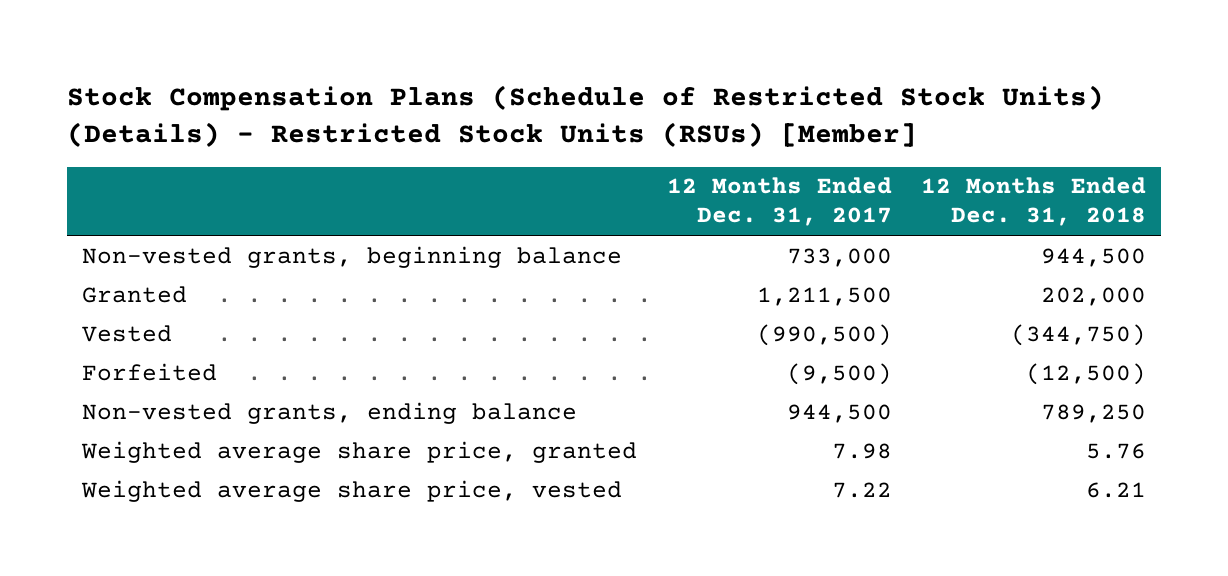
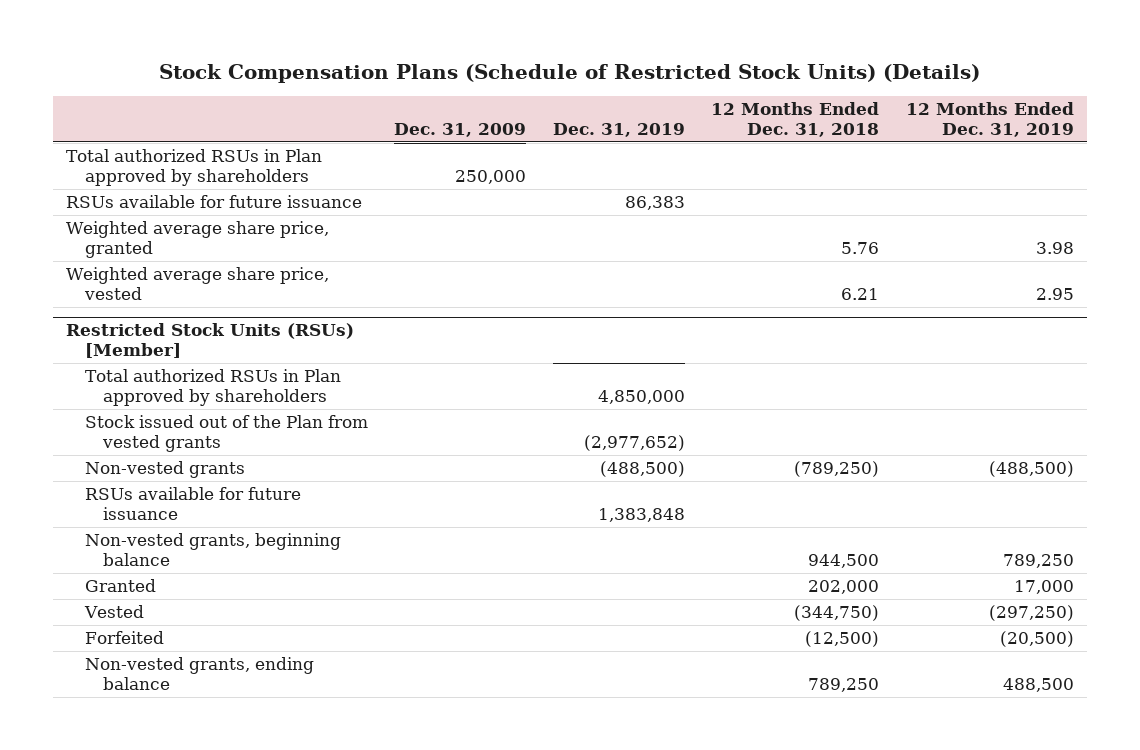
[66,84,1104,148] Stock Compensation Plans (Schedule of Restricted Stock Units) (Details) - Restricted Stock Units (RSUs) [Member] -> [158,64,980,84] Stock Compensation Plans (Schedule of Restricted Stock Units) (Details)
[666,177,892,227] 12 Months Ended Dec. 31, 2017 -> none
none -> [394,123,527,138] Dec. 31, 2009
none -> [552,123,685,138] Dec. 31, 2019
none -> [905,102,1074,138] 12 Months Ended Dec. 31, 2019
none -> [66,149,323,187] Total authorized RSUs in Plan approved by shareholders
none -> [66,195,363,209] RSUs available for future issuance
[80,440,637,463] Weighted average share price, granted -> [66,221,330,259] Weighted average share price, granted
[80,479,622,502] Weighted average share price, vested -> [66,267,330,301] Weighted average share price, vested
none -> [66,323,355,359] Restricted Stock Units (RSUs) [Member]
none -> [84,369,341,407] Total authorized RSUs in Plan approved by shareholders
none -> [84,415,368,453] Stock issued out of the Plan from vested grants
none -> [84,461,245,479] Non-vested grants
none -> [84,487,301,521] RSUs available for future issuance

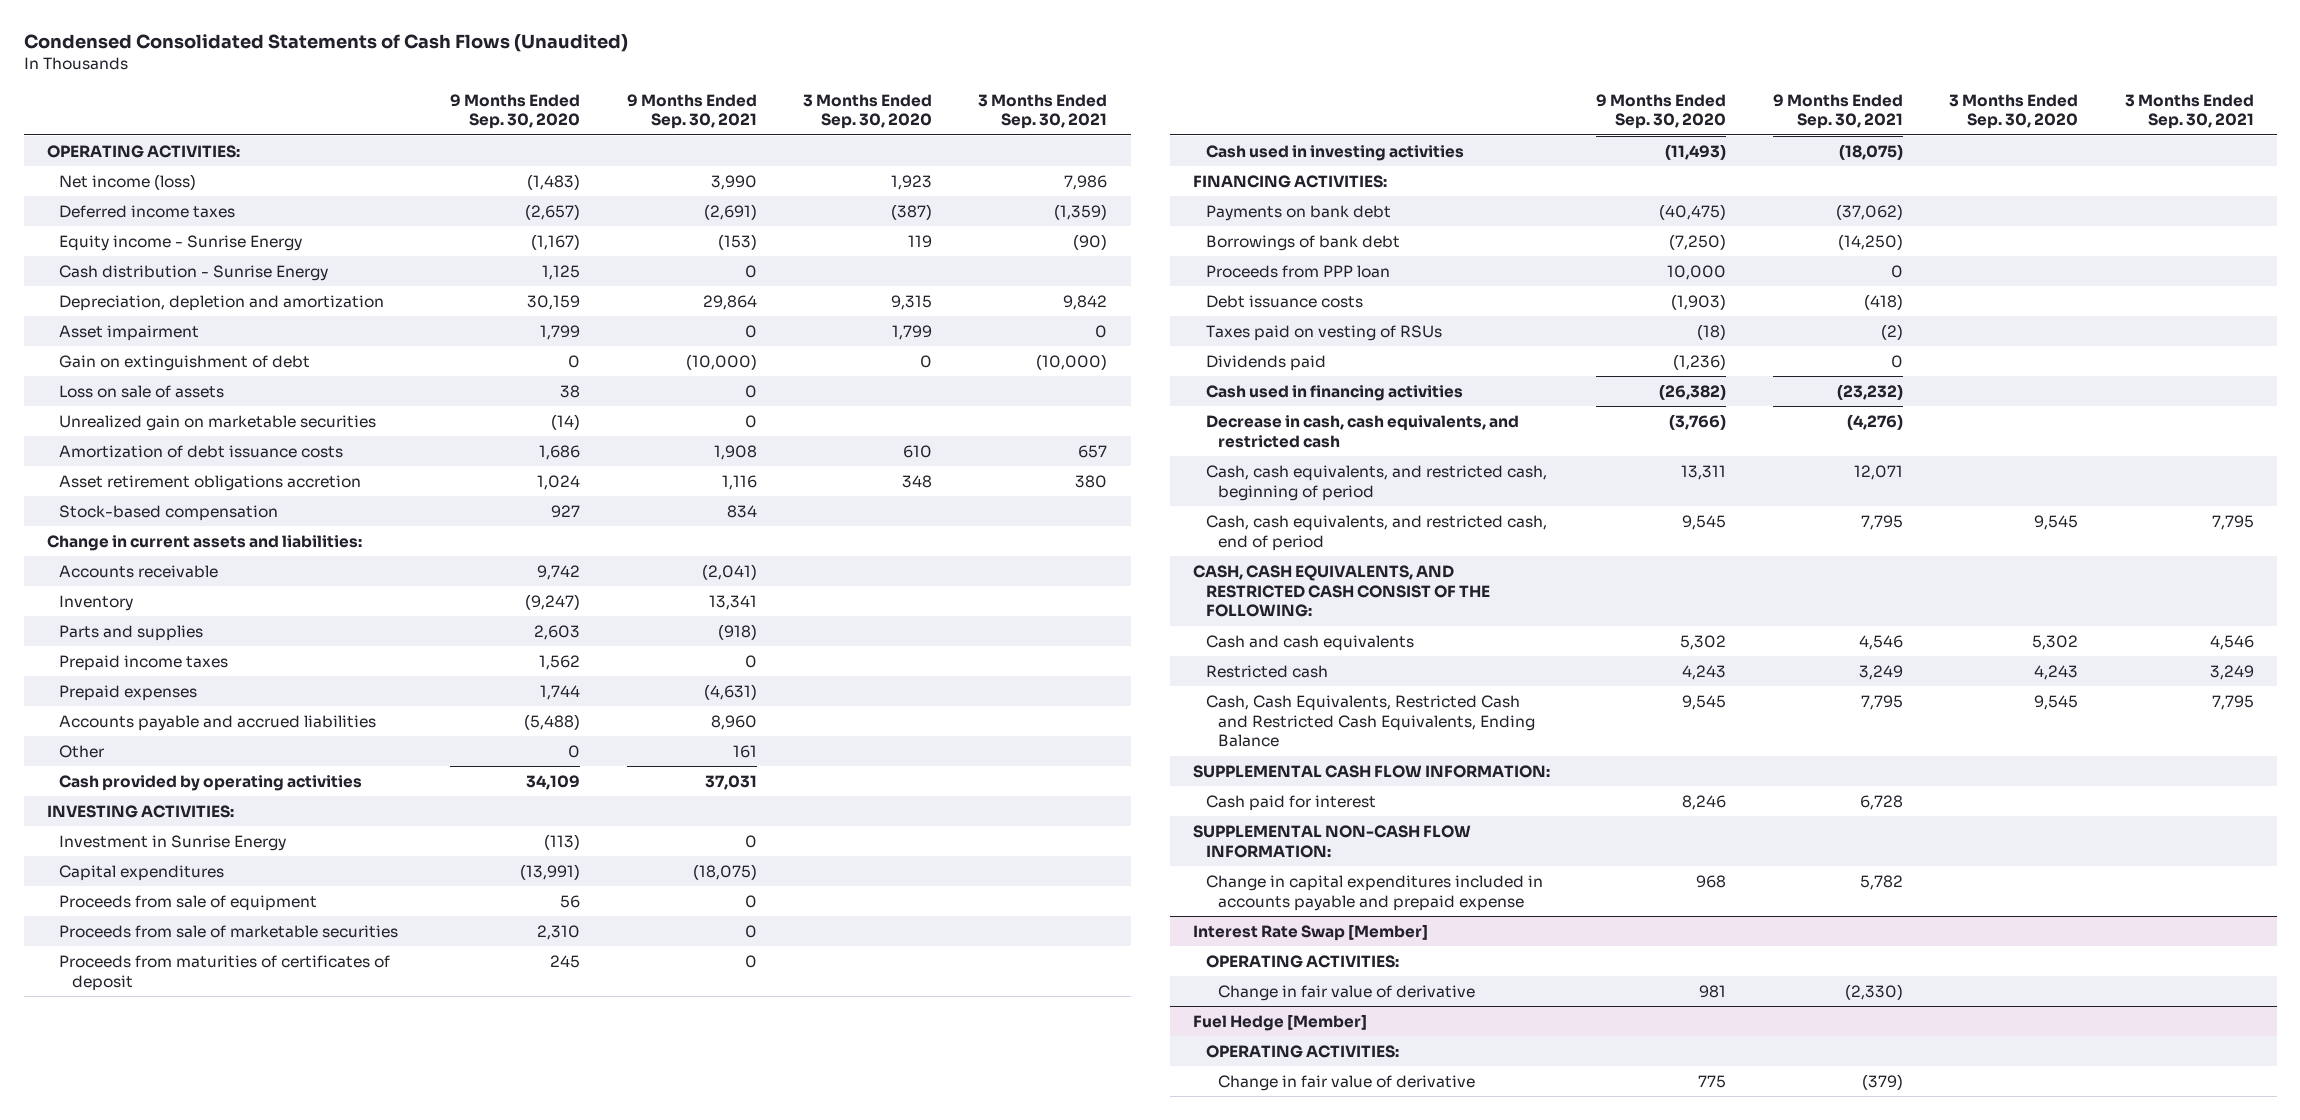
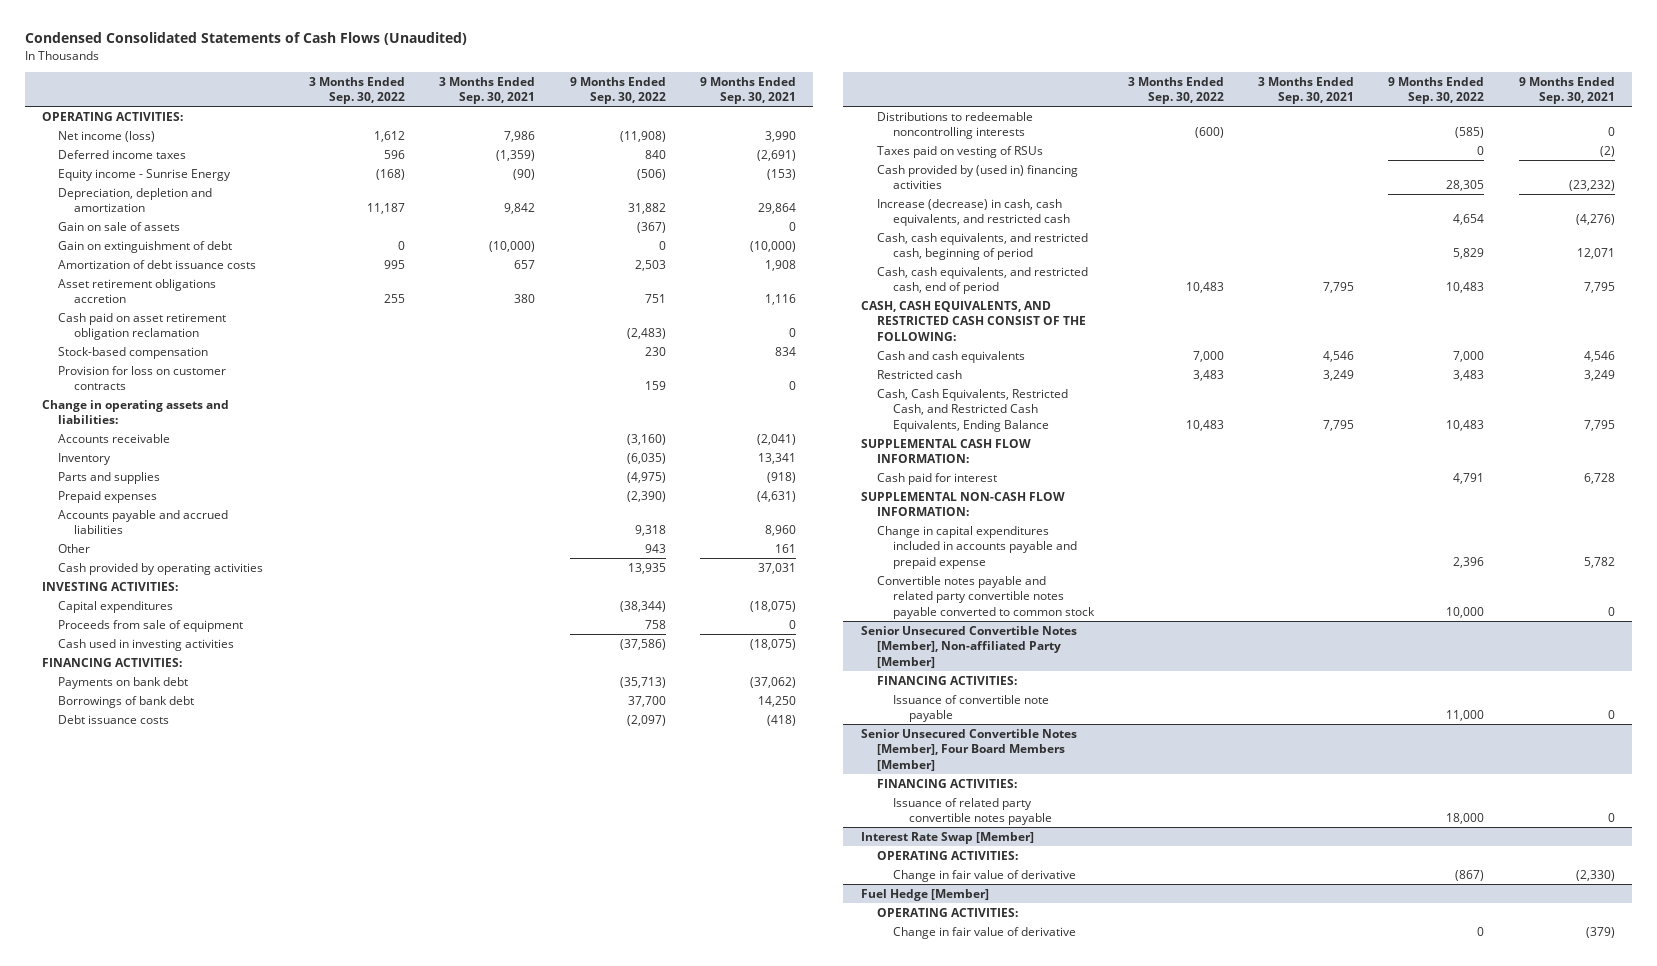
[450,93,581,130] 9 Months Ended Sep. 30, 2020 -> none
[802,93,932,130] 3 Months Ended Sep. 30, 2020 -> none
none -> [309,76,406,105] 3 Months Ended Sep. 30, 2022
none -> [569,76,666,105] 9 Months Ended Sep. 30, 2022
[59,264,329,281] Cash distribution - Sunrise Energy -> none
[59,324,200,341] Asset impairment -> none
none -> [57,221,180,231] Gain on sale of assets
[59,384,225,398] Loss on sale of assets -> none
[59,414,377,431] Unrealized gain on marketable securities -> none
none -> [57,312,226,341] Cash paid on asset retirement obligation reclamation
none -> [57,365,226,391] Provision for loss on customer contracts
[46,534,362,551] Change in current assets and liabilities: -> [41,399,229,425] Change in operating assets and liabilities:
[59,654,229,671] Prepaid income taxes -> none
[59,834,287,851] Investment in Sunrise Energy -> none
[59,924,399,938] Proceeds from sale of marketable securities -> none
[59,954,391,991] Proceeds from maturities of certificates of deposit -> none
[1205,264,1390,278] Proceeds from PPP loan -> none
[1837,233,1903,250] (14,250) -> [757,695,796,707] 14,250
none -> [876,111,1033,140] Distributions to redeemable noncontrolling interests
[1205,354,1326,371] Dividends paid -> none
[1205,384,1463,401] Cash used in financing activities -> [876,164,1078,190] Cash provided by (used in) financing activities
[1205,414,1519,448] Decrease in cash, cash equivalents, and restricted cash -> [876,198,1070,227] Increase (decrease) in cash, cash equivalents, and restricted cash
[1205,694,1536,748] Cash, Cash Equivalents, Restricted Cash and Restricted Cash Equivalents, Ending Balance -> [876,388,1068,432] Cash, Cash Equivalents, Restricted Cash, and Restricted Cash Equivalents, Ending Balance
none -> [876,575,1095,619] Convertible notes payable and related party convertible notes payable converted to common stock
none -> [860,625,1077,668] Senior Unsecured Convertible Notes [Member], Non-affiliated Party [Member]
none -> [876,675,1017,685] FINANCING ACTIVITIES:
none -> [892,694,1049,723] Issuance of convertible note payable
none -> [860,728,1077,771] Senior Unsecured Convertible Notes [Member], Four Board Members [Member]
none -> [876,778,1017,788] FINANCING ACTIVITIES:
none -> [892,797,1052,826] Issuance of related party convertible notes payable

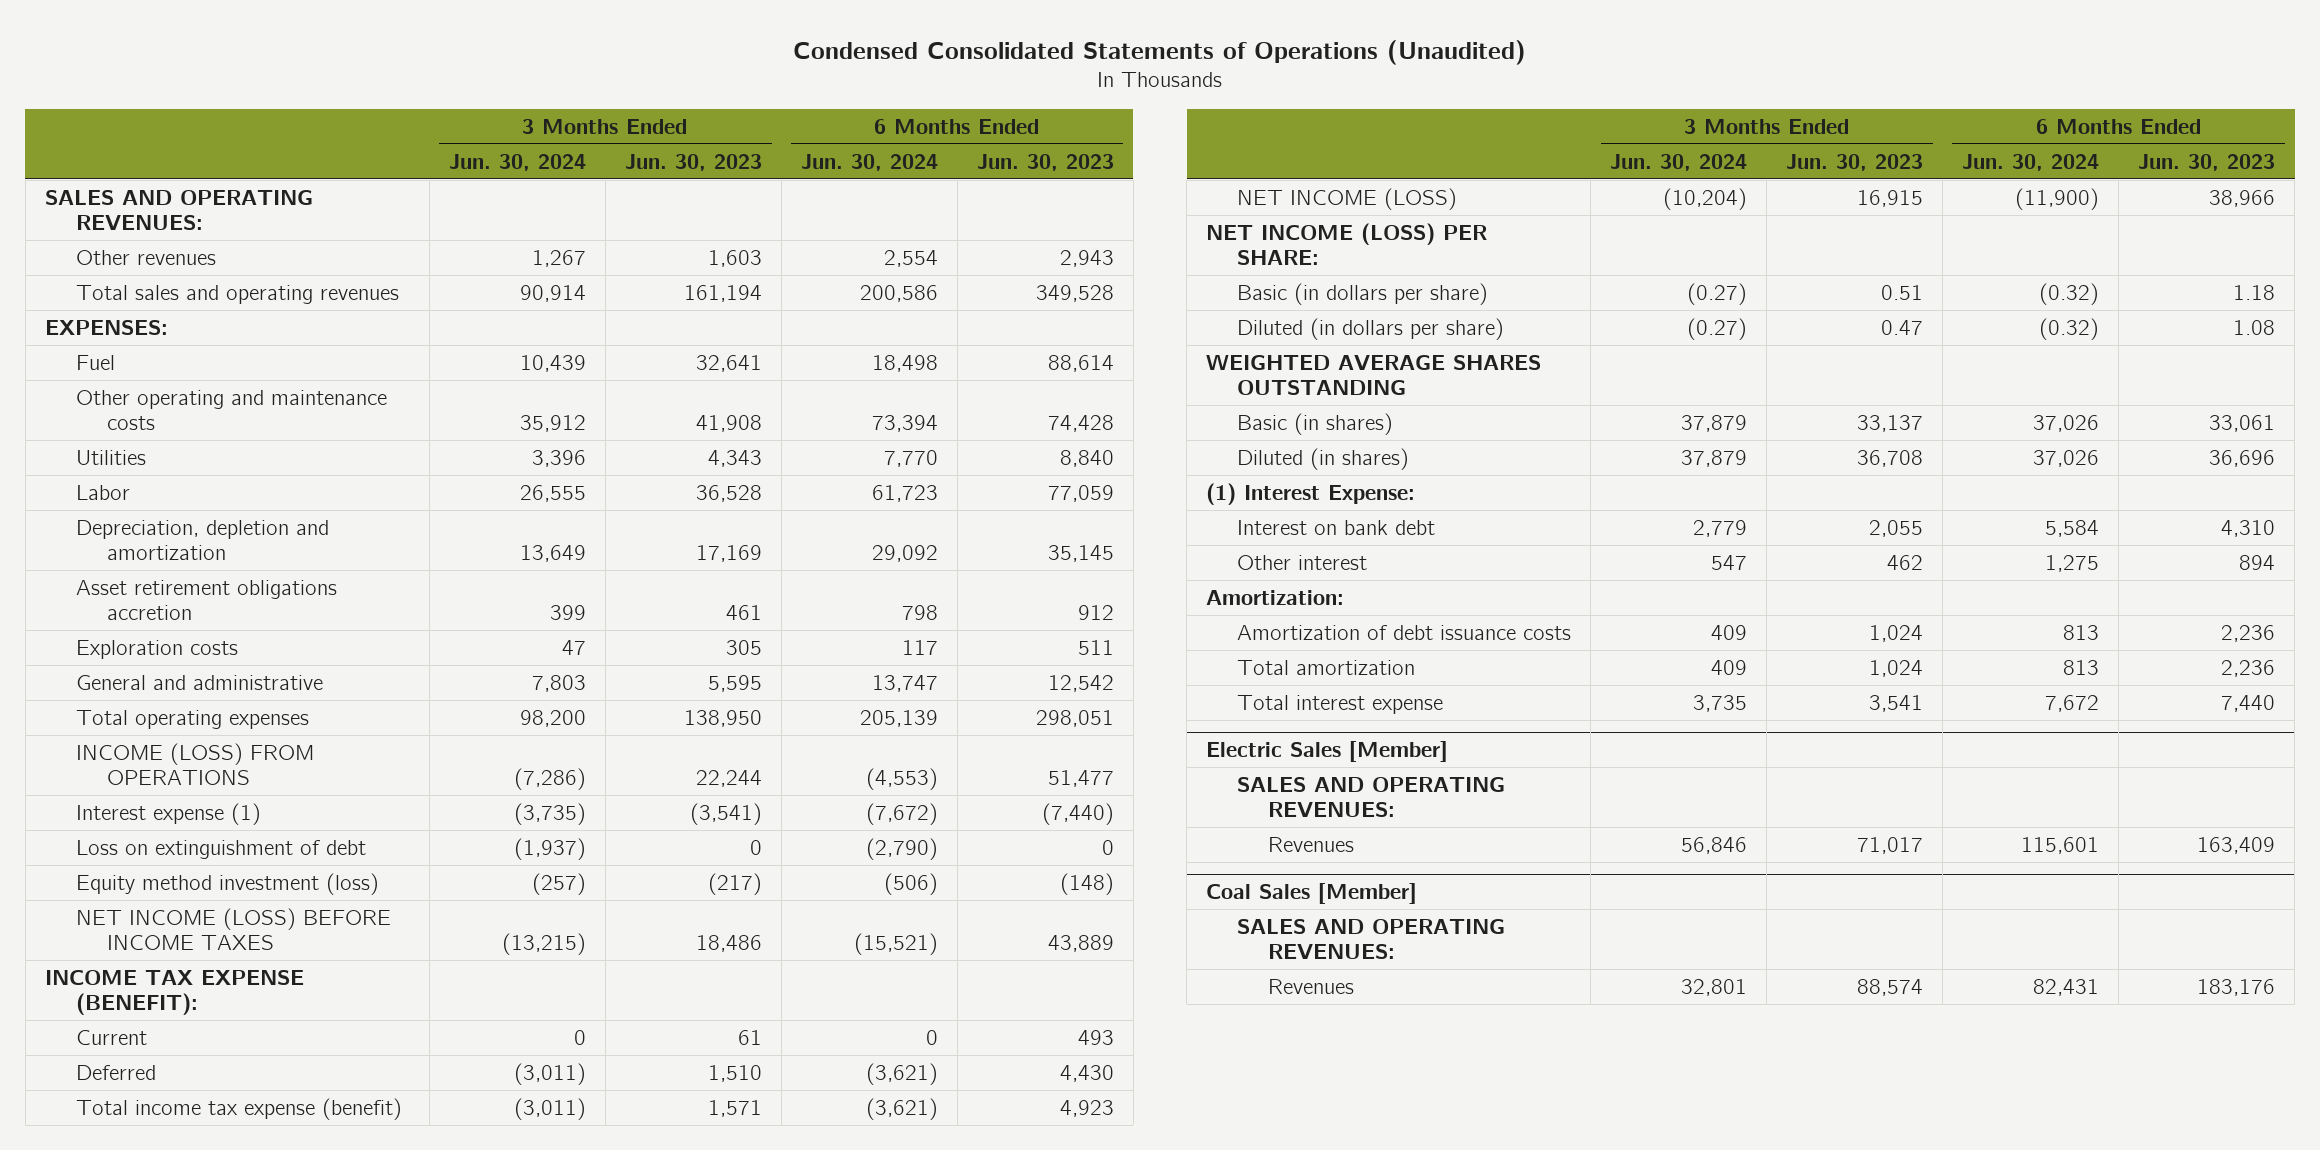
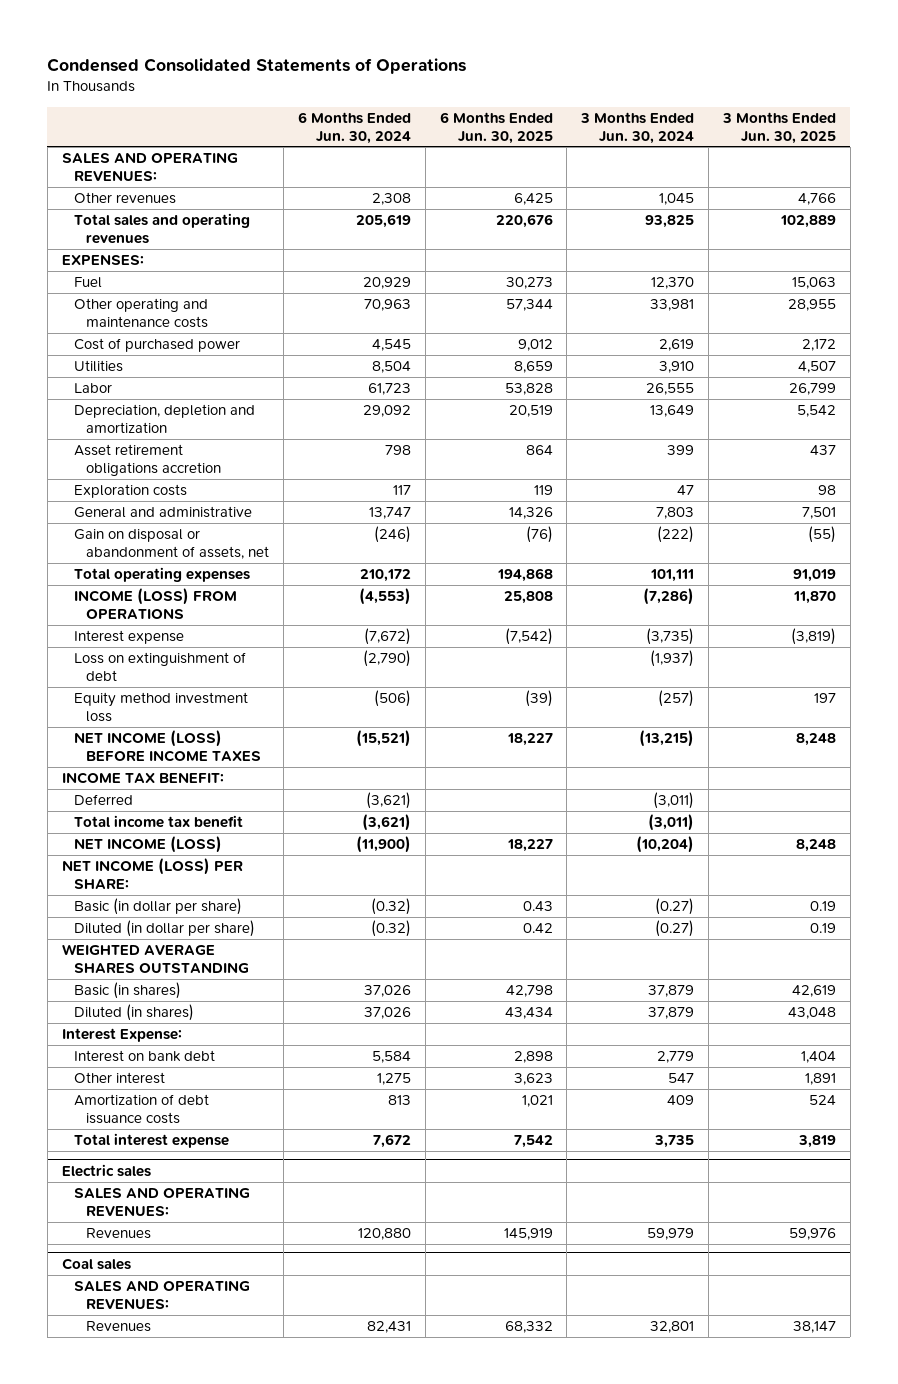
[792,39,1526,65] Condensed Consolidated Statements of Operations (Unaudited) -> [47,57,467,74] Condensed Consolidated Statements of Operations
[624,153,762,171] Jun. 30, 2023 -> none
[976,153,1114,171] Jun. 30, 2023 -> none
none -> [439,111,553,144] 6 Months Ended Jun. 30, 2025
none -> [721,111,836,144] 3 Months Ended Jun. 30, 2025
[531,249,586,267] 1,267 -> [659,193,695,206] 1,045
[883,249,938,267] 2,554 -> [371,193,411,206] 2,308
[519,284,586,302] 90,914 -> [645,215,695,229] 93,825
[859,284,938,302] 200,586 -> [355,214,411,229] 205,619
[519,354,586,372] 10,439 -> [651,277,695,290] 12,370
[871,354,938,372] 18,498 -> [362,277,411,290] 20,929
[519,414,586,432] 35,912 -> [650,299,695,312] 33,981
[871,414,938,432] 73,394 -> [363,299,411,312] 70,963
none -> [73,338,240,353] Cost of purchased power
[531,449,586,467] 3,396 -> [659,361,695,374] 3,910
[883,449,938,467] 7,770 -> [371,361,411,374] 8,504
none -> [73,529,270,559] Gain on disposal or abandonment of assets, net
[519,709,586,727] 98,200 -> [650,569,695,583] 101,111
[859,709,938,727] 205,139 -> [359,569,411,583] 210,172
[75,802,261,825] Interest expense (1) -> [73,630,184,645] Interest expense
[75,872,379,895] Equity method investment (loss) -> [73,692,248,722] Equity method investment loss
[75,1029,147,1045] Current -> none
[44,969,304,1015] INCOME TAX EXPENSE (BENEFIT): -> [61,772,224,785] INCOME TAX BENEFIT:
[75,1097,402,1120] Total income tax expense (benefit) -> [73,815,243,829] Total income tax benefit
[1237,282,1489,305] Basic (in dollars per share) -> [73,898,242,916] Basic (in dollar per share)
[1237,317,1505,340] Diluted (in dollars per share) -> [73,920,255,938] Diluted (in dollar per share)
[1206,482,1416,505] (1) Interest Expense: -> [61,1028,182,1043] Interest Expense:
[1206,589,1345,605] Amortization: -> none
[1237,659,1416,675] Total amortization -> none
[1206,741,1449,763] Electric Sales [Member] -> [61,1163,151,1177] Electric sales
[1681,836,1748,854] 56,846 -> [647,1228,695,1241] 59,979
[2021,836,2100,854] 115,601 -> [357,1228,411,1241] 120,880
[1206,883,1418,905] Coal Sales [Member] -> [61,1257,131,1270] Coal sales

